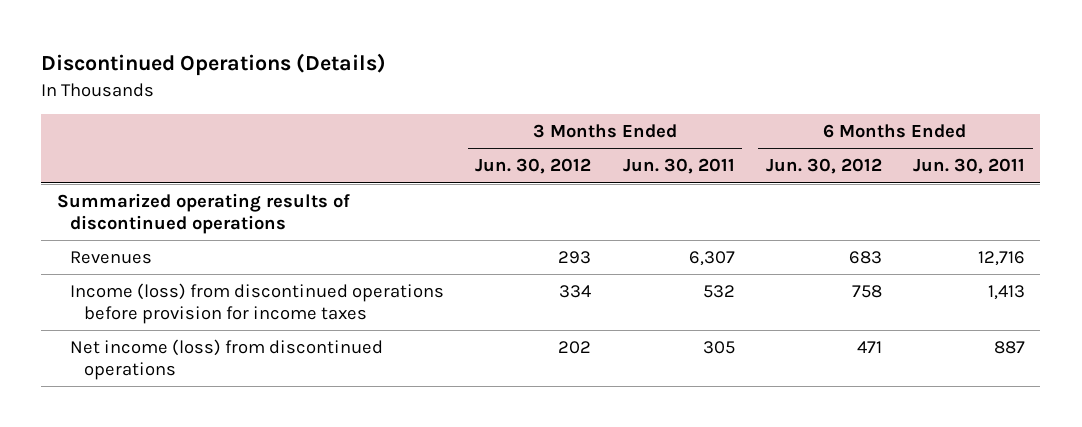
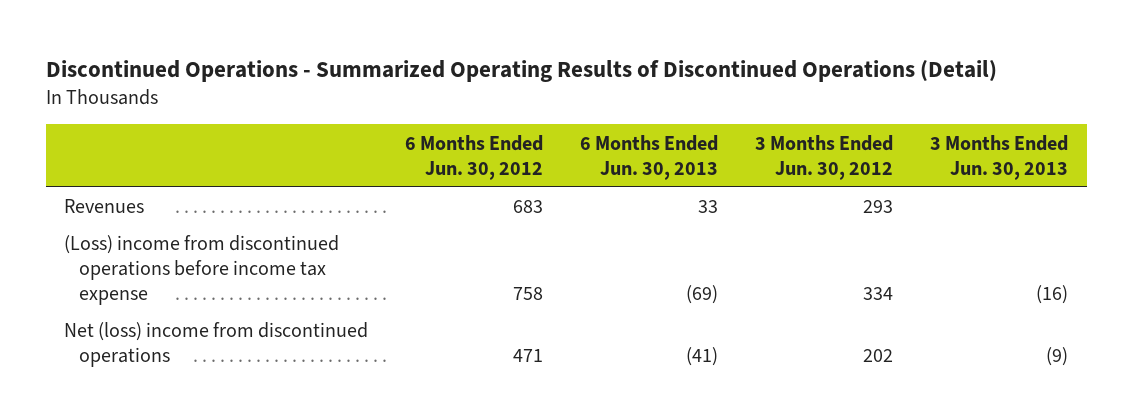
[41,53,387,77] Discontinued Operations (Details) -> [45,60,997,83] Discontinued Operations - Summarized Operating Results of Discontinued Operations (Detail)
[622,158,735,175] Jun. 30, 2011 -> none
[912,158,1025,175] Jun. 30, 2011 -> none
none -> [580,134,719,180] 6 Months Ended Jun. 30, 2013
none -> [930,134,1069,180] 3 Months Ended Jun. 30, 2013
[57,192,351,235] Summarized operating results of discontinued operations -> none
[70,282,445,325] Income (loss) from discontinued operations before provision for income taxes -> [64,235,340,306] (Loss) income from discontinued operations before income tax expense
[70,338,384,381] Net income (loss) from discontinued operations -> [64,322,369,368] Net (loss) income from discontinued operations

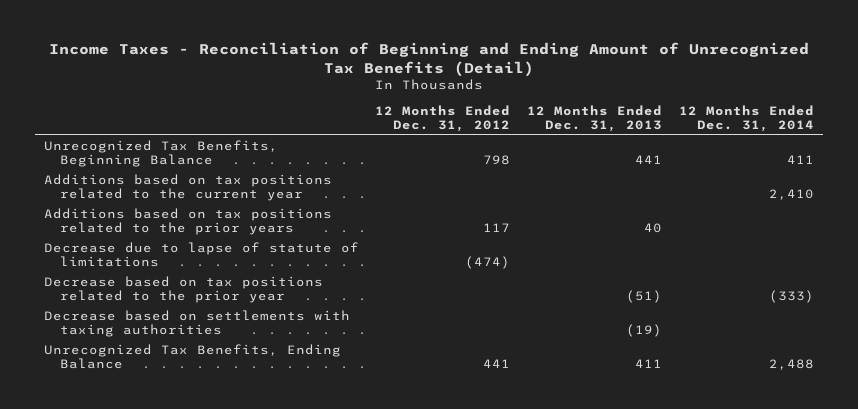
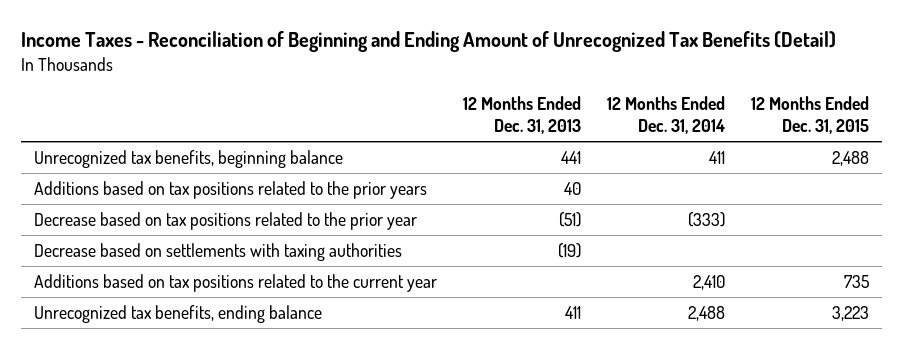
[375,104,511,133] 12 Months Ended Dec. 31, 2012 -> none
none -> [751,96,870,134] 12 Months Ended Dec. 31, 2015
[43,140,278,168] Unrecognized Tax Benefits, Beginning Balance -> [33,150,343,169] Unrecognized tax benefits, beginning balance
[43,242,359,268] Decrease due to lapse of statute of limitations -> none
[43,174,332,202] Additions based on tax positions related to the current year -> [33,274,437,293] Additions based on tax positions related to the current year
[43,344,341,370] Unrecognized Tax Benefits, Ending Balance -> [33,305,322,324] Unrecognized tax benefits, ending balance

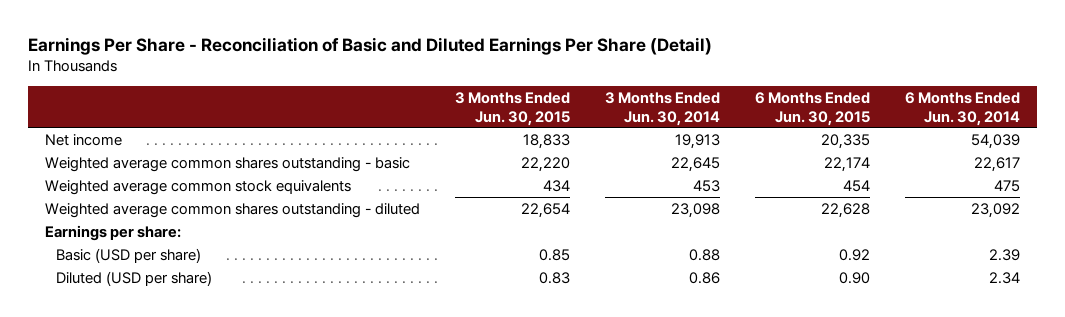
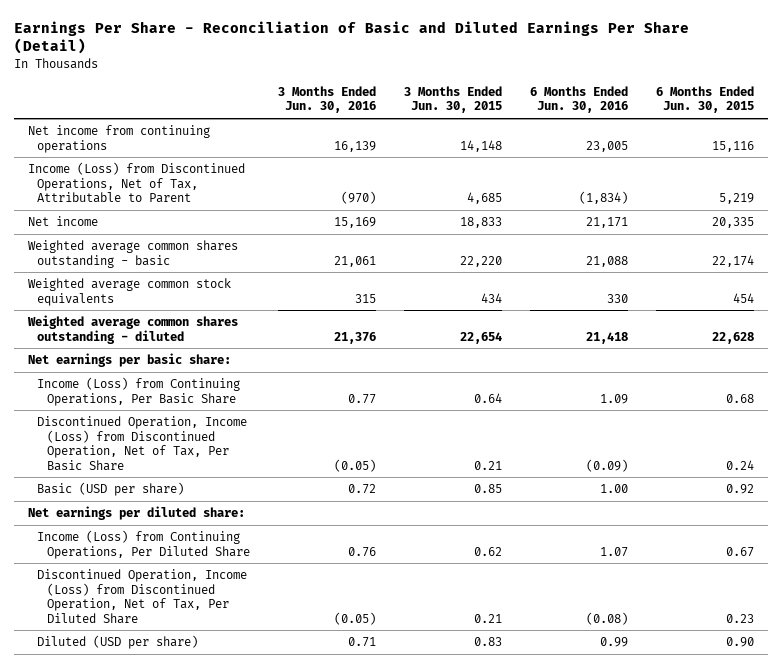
[604,91,720,126] 3 Months Ended Jun. 30, 2014 -> none
[904,91,1020,126] 6 Months Ended Jun. 30, 2014 -> none
none -> [278,86,377,114] 3 Months Ended Jun. 30, 2016
none -> [530,86,629,114] 6 Months Ended Jun. 30, 2016
none -> [27,125,210,153] Net income from continuing operations
none -> [27,162,245,204] Income (Loss) from Discontinued Operations, Net of Tax, Attributable to Parent
[45,224,182,241] Earnings per share: -> [27,353,231,368] Net earnings per basic share:
none -> [37,377,241,406] Income (Loss) from Continuing Operations, Per Basic Share
none -> [37,416,248,471] Discontinued Operation, Income (Loss) from Discontinued Operation, Net of Tax, Per Basic Share
none -> [27,506,245,521] Net earnings per diluted share:
none -> [37,530,251,559] Income (Loss) from Continuing Operations, Per Diluted Share
none -> [37,569,248,624] Discontinued Operation, Income (Loss) from Discontinued Operation, Net of Tax, Per Diluted Share

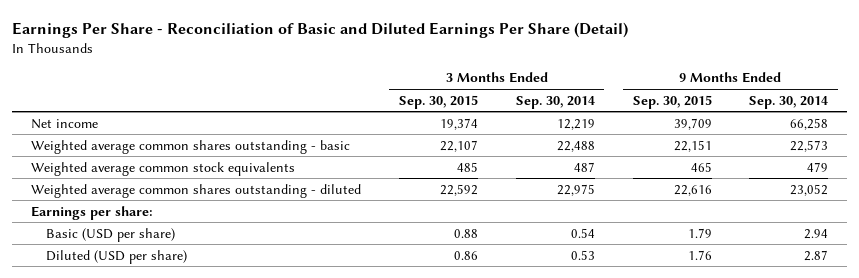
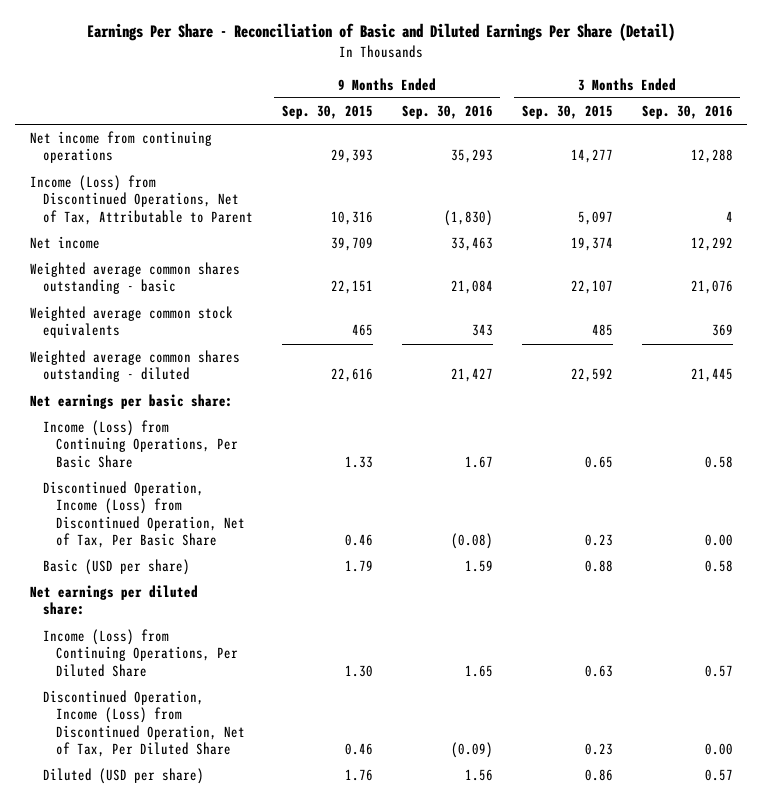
[515,95,595,109] Sep. 30, 2014 -> none
[749,95,829,109] Sep. 30, 2014 -> none
none -> [401,105,493,120] Sep. 30, 2016
none -> [641,105,733,120] Sep. 30, 2016
none -> [29,131,212,164] Net income from continuing operations
none -> [29,175,253,225] Income (Loss) from Discontinued Operations, Net of Tax, Attributable to Parent
[31,205,154,220] Earnings per share: -> [29,394,233,410] Net earnings per basic share:
none -> [42,420,238,468] Income (Loss) from Continuing Operations, Per Basic Share
none -> [42,481,245,548] Discontinued Operation, Income (Loss) from Discontinued Operation, Net of Tax, Per Basic Share
none -> [29,585,198,616] Net earnings per diluted share:
none -> [42,629,238,677] Income (Loss) from Continuing Operations, Per Diluted Share
none -> [42,690,245,757] Discontinued Operation, Income (Loss) from Discontinued Operation, Net of Tax, Per Diluted Share

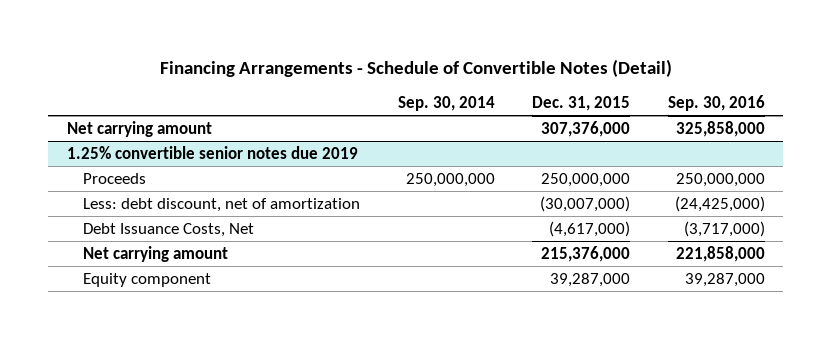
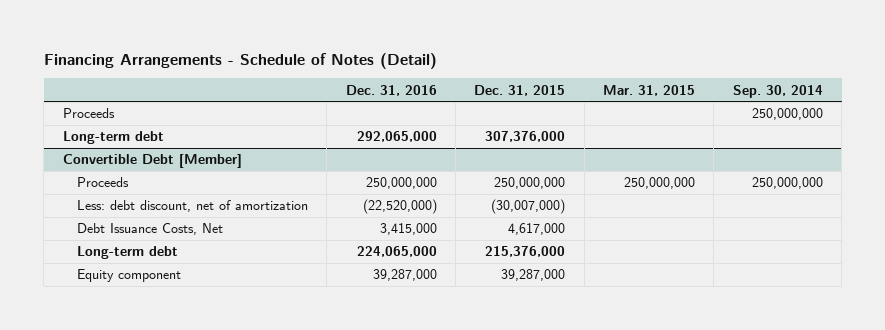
[159,58,672,77] Financing Arrangements - Schedule of Convertible Notes (Detail) -> [43,52,437,69] Financing Arrangements - Schedule of Notes (Detail)
[667,95,765,112] Sep. 30, 2016 -> none
none -> [345,84,437,96] Dec. 31, 2016
none -> [603,84,696,96] Mar. 31, 2015
none -> [62,108,115,119] Proceeds
[66,121,212,138] Net carrying amount -> [62,131,164,145] Long-term debt
[66,146,358,160] 1.25% convertible senior notes due 2019 -> [62,154,242,169] Convertible Debt [Member]
[549,221,631,238] (4,617,000) -> [508,223,566,236] 4,617,000
[83,246,229,263] Net carrying amount -> [77,246,179,260] Long-term debt

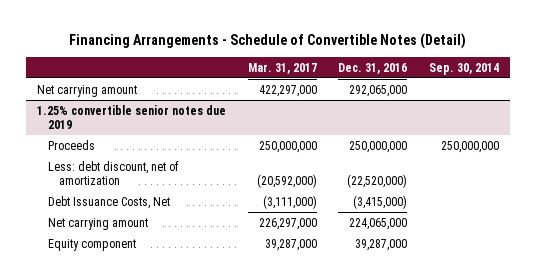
[43,52,437,69] Financing Arrangements - Schedule of Notes (Detail) -> [69,33,467,50] Financing Arrangements - Schedule of Convertible Notes (Detail)
[474,84,566,96] Dec. 31, 2015 -> none
[603,84,696,96] Mar. 31, 2015 -> none
none -> [247,62,317,74] Mar. 31, 2017
[62,108,115,119] Proceeds -> none
[62,131,164,145] Long-term debt -> [37,84,138,97] Net carrying amount
[62,154,242,169] Convertible Debt [Member] -> [37,104,227,129] 1.25% convertible senior notes due 2019
[379,223,437,236] 3,415,000 -> [353,194,408,209] (3,415,000)
[77,246,179,260] Long-term debt -> [48,217,149,230] Net carrying amount

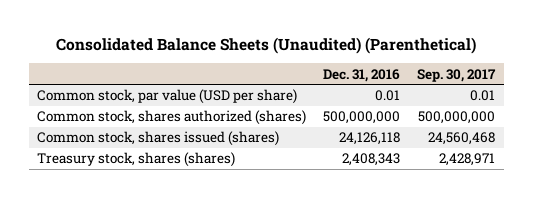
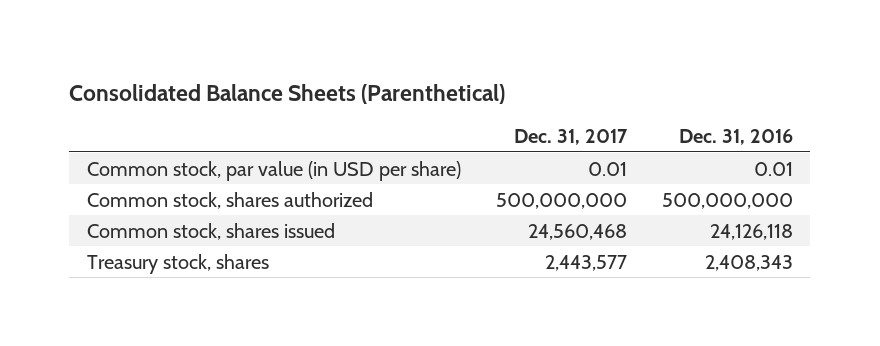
[56,36,477,54] Consolidated Balance Sheets (Unaudited) (Parenthetical) -> [69,83,506,104] Consolidated Balance Sheets (Parenthetical)
[417,68,497,82] Sep. 30, 2017 -> none
none -> [513,129,628,146] Dec. 31, 2017
[37,89,298,105] Common stock, par value (USD per share) -> [86,160,461,181] Common stock, par value (in USD per share)
[37,110,307,126] Common stock, shares authorized (shares) -> [86,191,373,209] Common stock, shares authorized
[37,131,280,147] Common stock, shares issued (shares) -> [86,222,335,240] Common stock, shares issued
[37,152,236,168] Treasury stock, shares (shares) -> [86,253,269,274] Treasury stock, shares

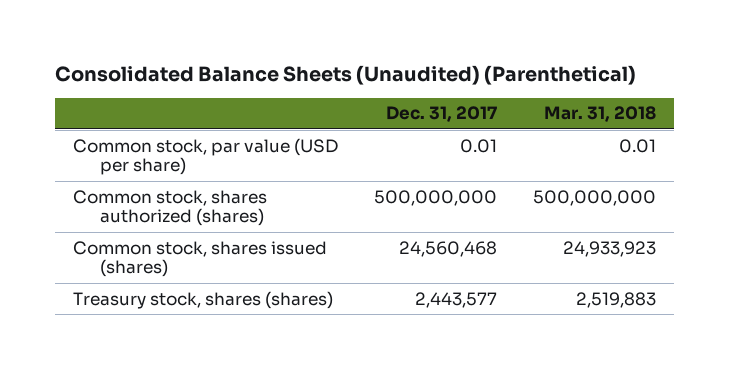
[69,83,506,104] Consolidated Balance Sheets (Parenthetical) -> [54,64,636,85] Consolidated Balance Sheets (Unaudited) (Parenthetical)
[678,129,793,146] Dec. 31, 2016 -> none
none -> [544,106,657,123] Mar. 31, 2018
[86,160,461,181] Common stock, par value (in USD per share) -> [72,137,338,176] Common stock, par value (USD per share)
[86,191,373,209] Common stock, shares authorized -> [72,189,267,227] Common stock, shares authorized (shares)
[86,222,335,240] Common stock, shares issued -> [72,240,327,278] Common stock, shares issued (shares)
[86,253,269,274] Treasury stock, shares -> [72,290,333,309] Treasury stock, shares (shares)

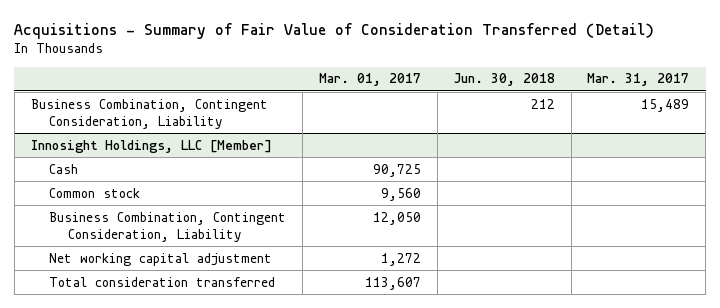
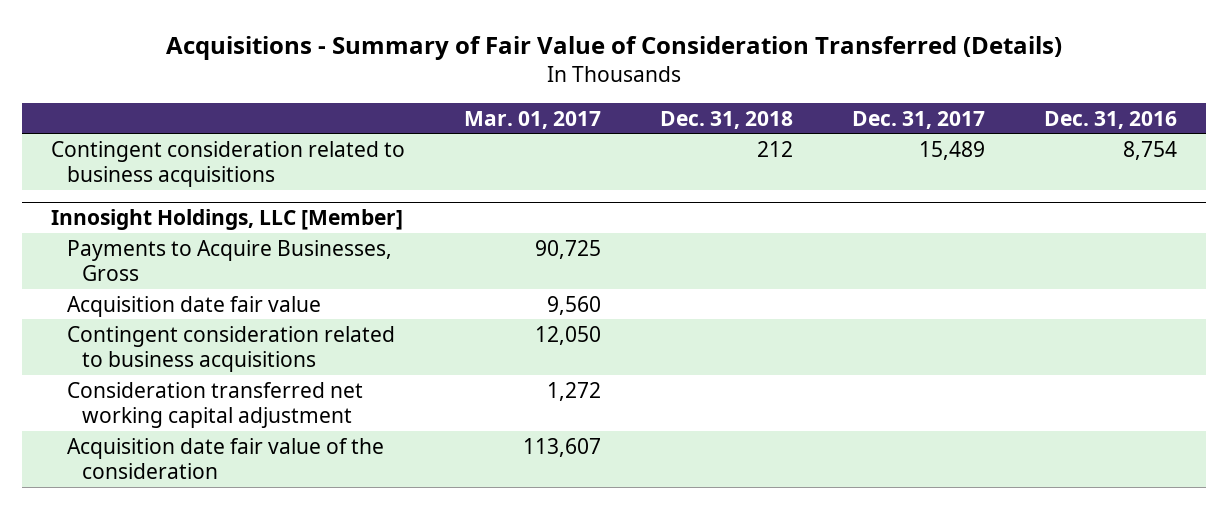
[14,22,655,39] Acquisitions - Summary of Fair Value of Consideration Transferred (Detail) -> [166,36,1063,61] Acquisitions - Summary of Fair Value of Consideration Transferred (Details)
[453,73,555,87] Jun. 30, 2018 -> none
[587,73,690,87] Mar. 31, 2017 -> none
none -> [660,110,794,129] Dec. 31, 2018
none -> [852,110,986,129] Dec. 31, 2017
none -> [1043,110,1177,129] Dec. 31, 2016
[30,98,268,130] Business Combination, Contingent Consideration, Liability -> [51,140,406,187] Contingent consideration related to business acquisitions
[49,163,79,174] Cash -> [66,239,392,281] Payments to Acquire Businesses, Gross
[49,187,141,198] Common stock -> [66,295,321,317] Acquisition date fair value
[49,211,287,243] Business Combination, Contingent Consideration, Liability -> [66,325,395,372] Contingent consideration related to business acquisitions
[49,252,273,266] Net working capital adjustment -> [66,381,363,428] Consideration transferred net working capital adjustment
[49,276,276,287] Total consideration transferred -> [66,437,384,479] Acquisition date fair value of the consideration

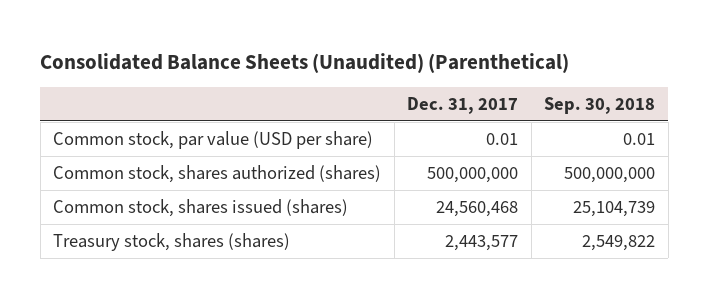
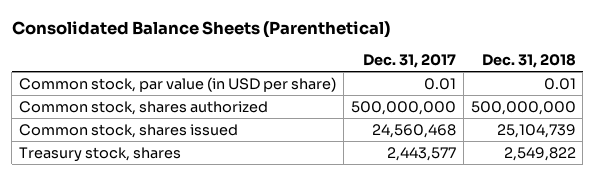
[40,52,570,73] Consolidated Balance Sheets (Unaudited) (Parenthetical) -> [11,20,390,38] Consolidated Balance Sheets (Parenthetical)
[544,96,656,114] Sep. 30, 2018 -> none
none -> [481,53,576,68] Dec. 31, 2018
[53,130,374,149] Common stock, par value (USD per share) -> [18,76,336,92] Common stock, par value (in USD per share)
[53,164,382,183] Common stock, shares authorized (shares) -> [18,100,268,115] Common stock, shares authorized
[53,198,349,217] Common stock, shares issued (shares) -> [18,123,238,138] Common stock, shares issued
[53,232,291,251] Treasury stock, shares (shares) -> [18,146,181,162] Treasury stock, shares

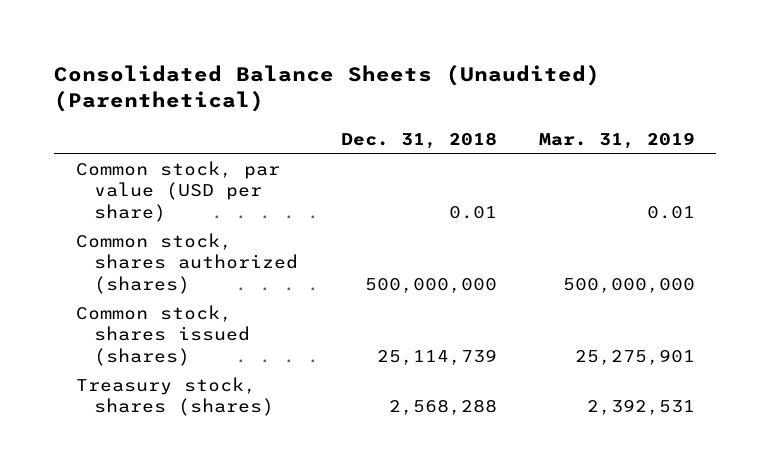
[11,20,390,38] Consolidated Balance Sheets (Parenthetical) -> [54,64,601,113] Consolidated Balance Sheets (Unaudited) (Parenthetical)
[362,53,456,68] Dec. 31, 2017 -> none
none -> [539,131,696,149] Mar. 31, 2019
[18,76,336,92] Common stock, par value (in USD per share) -> [75,160,280,222] Common stock, par value (USD per share)
[18,100,268,115] Common stock, shares authorized -> [75,232,298,294] Common stock, shares authorized (shares)
[18,123,238,138] Common stock, shares issued -> [75,304,250,366] Common stock, shares issued (shares)
[496,123,576,138] 25,104,739 -> [376,348,497,365] 25,114,739
[18,146,181,162] Treasury stock, shares -> [75,376,274,417] Treasury stock, shares (shares)
[503,146,576,161] 2,549,822 -> [388,399,497,416] 2,568,288

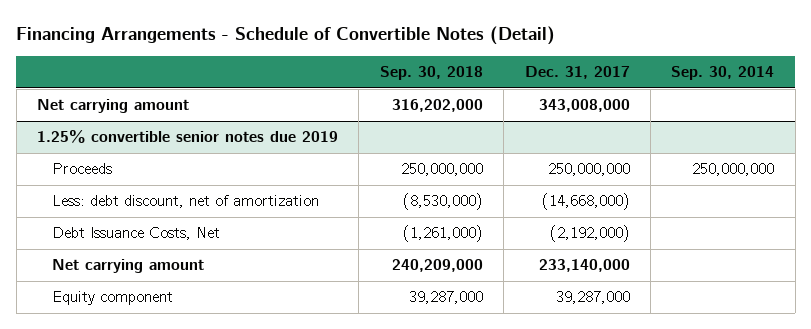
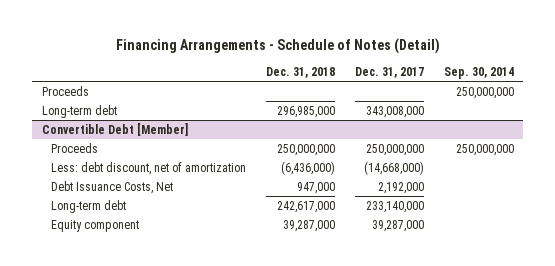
[16,26,556,46] Financing Arrangements - Schedule of Convertible Notes (Detail) -> [115,38,440,55] Financing Arrangements - Schedule of Notes (Detail)
[379,66,483,81] Sep. 30, 2018 -> none
none -> [265,67,335,79] Dec. 31, 2018
none -> [41,85,89,96] Proceeds
[36,99,189,114] Net carrying amount -> [41,104,117,118] Long-term debt
[36,130,338,144] 1.25% convertible senior notes due 2019 -> [41,122,188,136] Convertible Debt [Member]
[549,225,630,243] (2,192,000) -> [377,181,424,194] 2,192,000
[52,259,205,274] Net carrying amount -> [50,199,126,213] Long-term debt

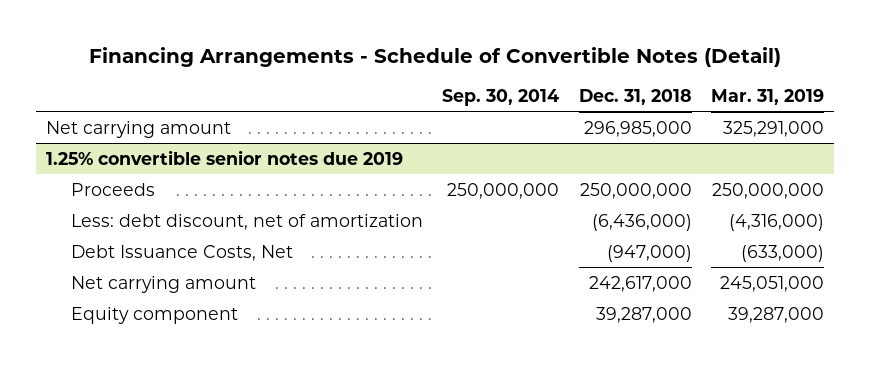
[115,38,440,55] Financing Arrangements - Schedule of Notes (Detail) -> [88,46,781,67] Financing Arrangements - Schedule of Convertible Notes (Detail)
[354,67,424,79] Dec. 31, 2017 -> none
none -> [711,88,825,105] Mar. 31, 2019
[41,85,89,96] Proceeds -> none
[41,104,117,118] Long-term debt -> [45,120,231,138] Net carrying amount
[41,122,188,136] Convertible Debt [Member] -> [45,149,403,165] 1.25% convertible senior notes due 2019
[296,181,335,194] 947,000 -> [606,244,692,262] (947,000)
[50,199,126,213] Long-term debt -> [70,275,256,293] Net carrying amount

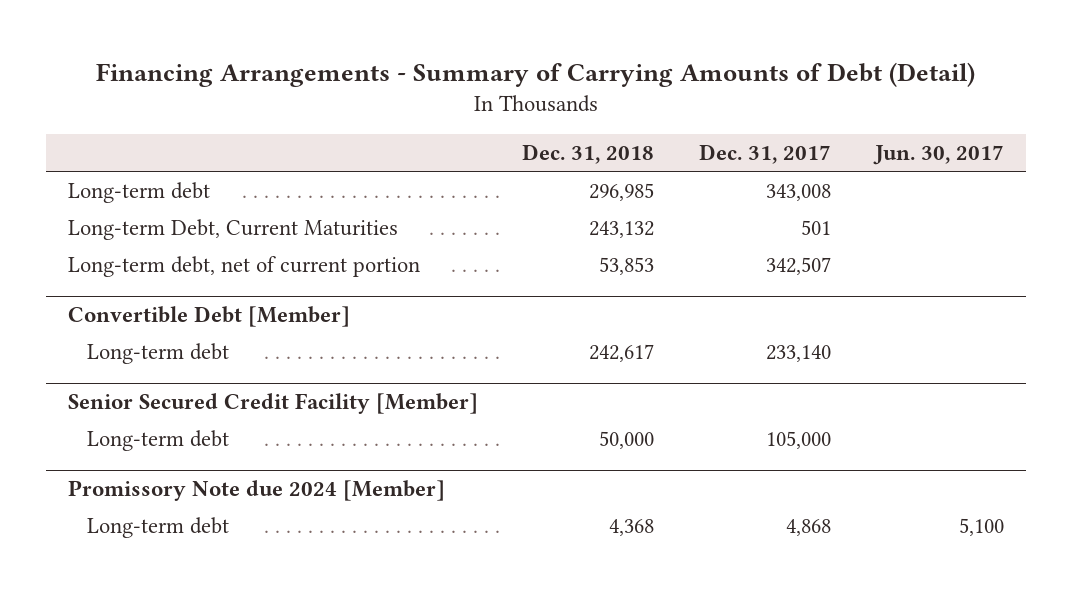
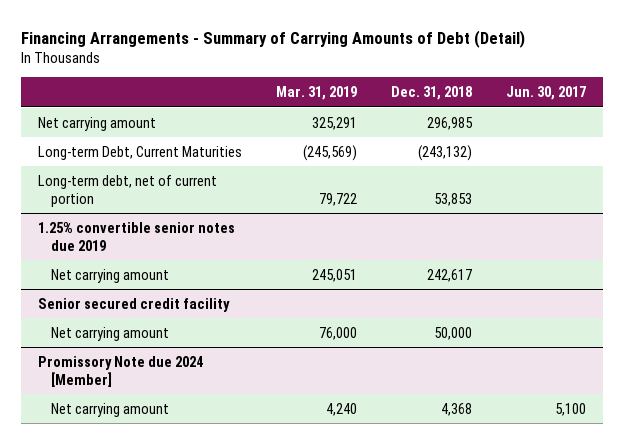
[698,143,831,164] Dec. 31, 2017 -> none
none -> [276,86,358,101] Mar. 31, 2019
[68,181,211,203] Long-term debt -> [38,116,157,131] Net carrying amount
[589,220,655,238] 243,132 -> [417,144,472,161] (243,132)
[68,306,351,328] Convertible Debt [Member] -> [38,221,236,251] 1.25% convertible senior notes due 2019
[87,342,230,364] Long-term debt -> [51,268,170,283] Net carrying amount
[68,393,479,415] Senior Secured Credit Facility [Member] -> [38,297,231,312] Senior secured credit facility
[87,429,230,451] Long-term debt -> [51,326,170,341] Net carrying amount
[87,516,230,538] Long-term debt -> [51,402,170,417] Net carrying amount

